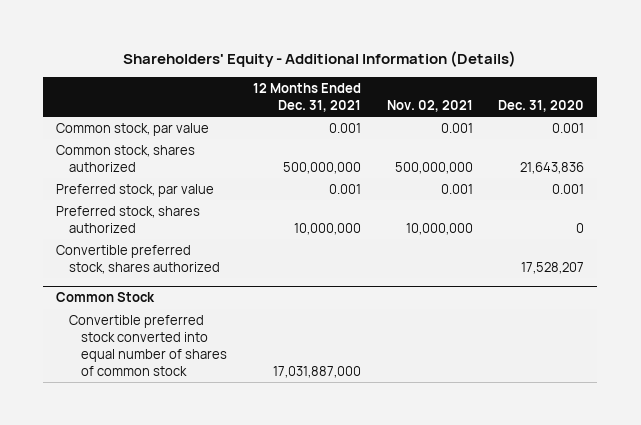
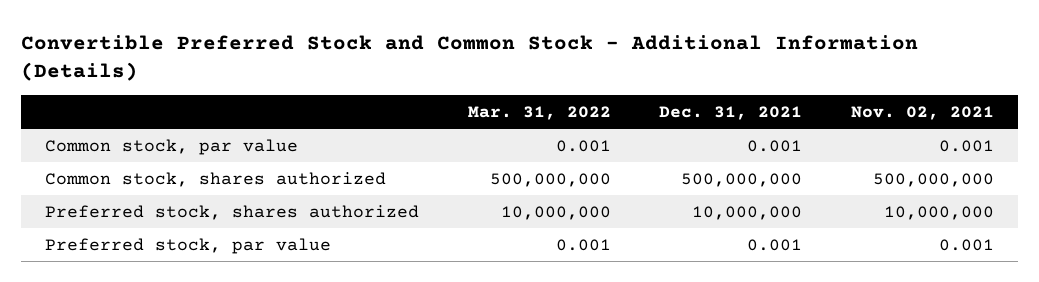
[123,50,517,67] Shareholders' Equity - Additional Information (Details) -> [21,35,919,82] Convertible Preferred Stock and Common Stock - Additional Information (Details)
[252,82,361,112] 12 Months Ended Dec. 31, 2021 -> none
[498,99,585,112] Dec. 31, 2020 -> none
none -> [467,105,611,120] Mar. 31, 2022
none -> [659,105,803,120] Dec. 31, 2021
[56,244,220,274] Convertible preferred stock, shares authorized -> none
[56,292,156,303] Common Stock -> none
[68,314,228,376] Convertible preferred stock converted into equal number of shares of common stock -> none
[56,183,215,197] Preferred stock, par value -> [45,237,332,254] Preferred stock, par value

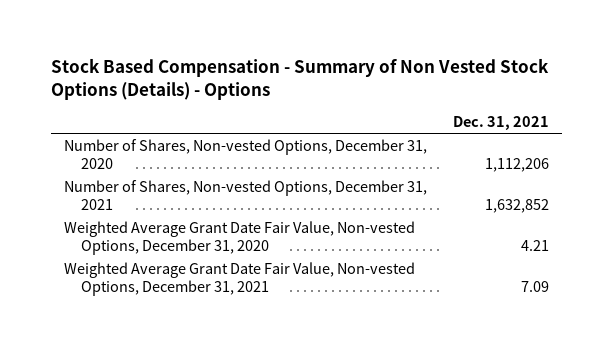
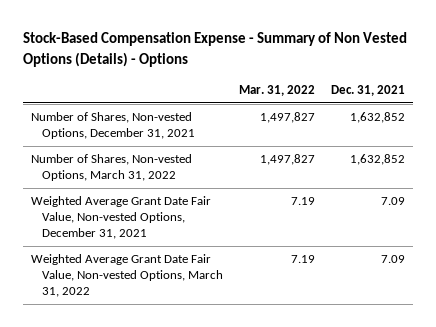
[50,58,549,101] Stock Based Compensation - Summary of Non Vested Stock Options (Details) - Options -> [22,32,407,67] Stock-Based Compensation Expense - Summary of Non Vested Options (Details) - Options
none -> [239,85,316,97] Mar. 31, 2022
[63,138,427,170] Number of Shares, Non-vested Options, December 31, 2020 -> none
[63,220,415,256] Weighted Average Grant Date Fair Value, Non-vested Options, December 31, 2020 -> none
none -> [30,154,192,182] Number of Shares, Non-vested Options, March 31, 2022
none -> [30,254,224,298] Weighted Average Grant Date Fair Value, Non-vested Options, March 31, 2022

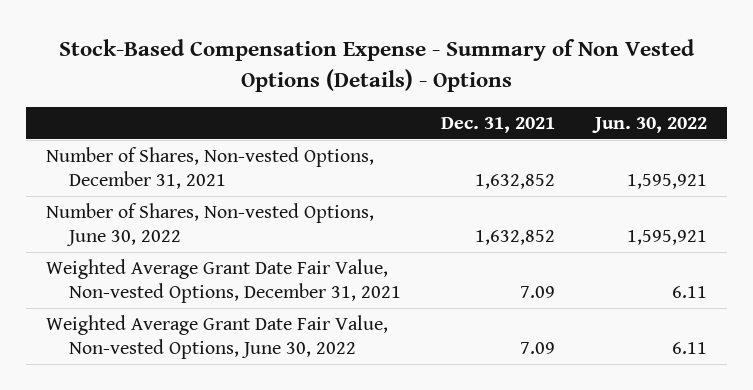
[239,85,316,97] Mar. 31, 2022 -> none
none -> [592,116,708,133] Jun. 30, 2022
[30,154,192,182] Number of Shares, Non-vested Options, March 31, 2022 -> [45,203,374,247] Number of Shares, Non-vested Options, June 30, 2022
[30,254,224,298] Weighted Average Grant Date Fair Value, Non-vested Options, March 31, 2022 -> [45,315,388,360] Weighted Average Grant Date Fair Value, Non-vested Options, June 30, 2022

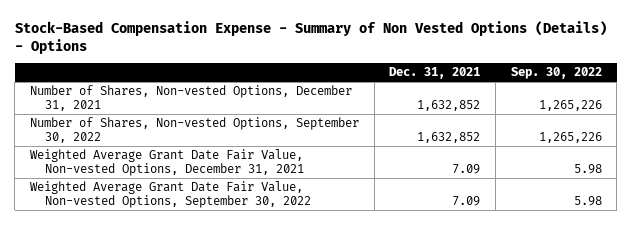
[592,116,708,133] Jun. 30, 2022 -> none
none -> [510,67,602,80] Sep. 30, 2022
[45,203,374,247] Number of Shares, Non-vested Options, June 30, 2022 -> [29,117,359,144] Number of Shares, Non-vested Options, September 30, 2022
[45,315,388,360] Weighted Average Grant Date Fair Value, Non-vested Options, June 30, 2022 -> [29,181,311,209] Weighted Average Grant Date Fair Value, Non-vested Options, September 30, 2022

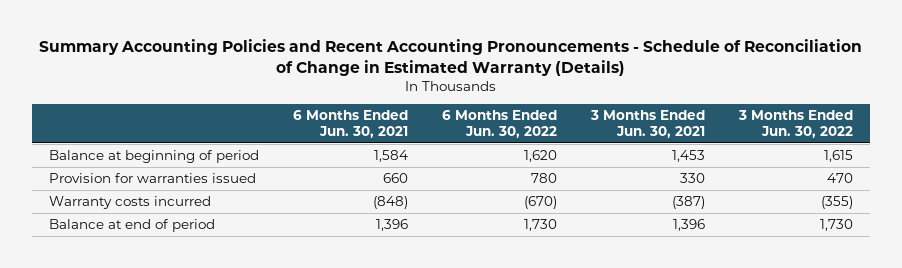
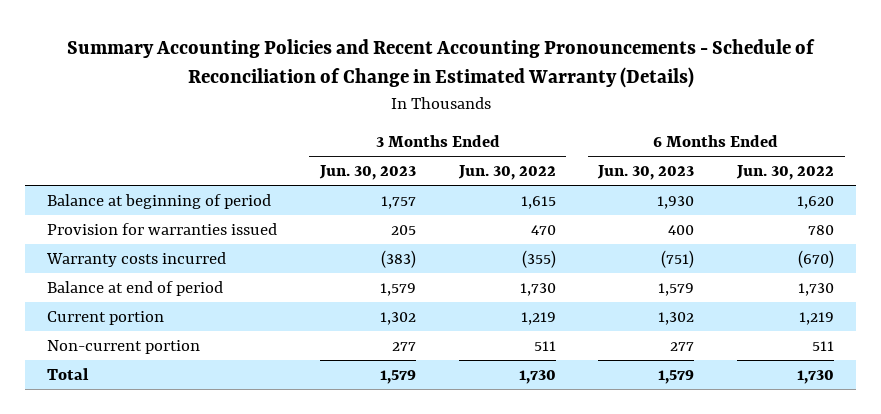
[292,110,408,138] 6 Months Ended Jun. 30, 2021 -> none
[590,110,706,138] 3 Months Ended Jun. 30, 2021 -> none
none -> [318,165,416,181] Jun. 30, 2023
none -> [597,165,695,181] Jun. 30, 2023
none -> [46,310,164,325] Current portion
none -> [46,339,200,354] Non-current portion
none -> [46,367,89,380] Total

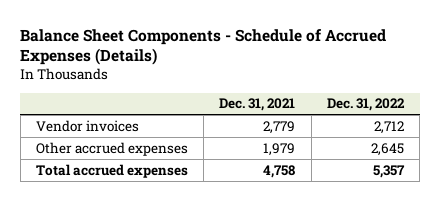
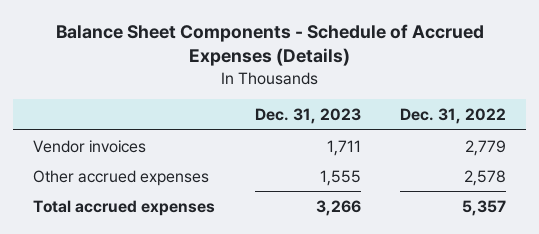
[219,98,296,112] Dec. 31, 2021 -> none
none -> [254,108,361,125] Dec. 31, 2023
[373,120,404,134] 2,712 -> [465,139,507,156] 2,779
[370,142,404,156] 2,645 -> [464,169,507,186] 2,578

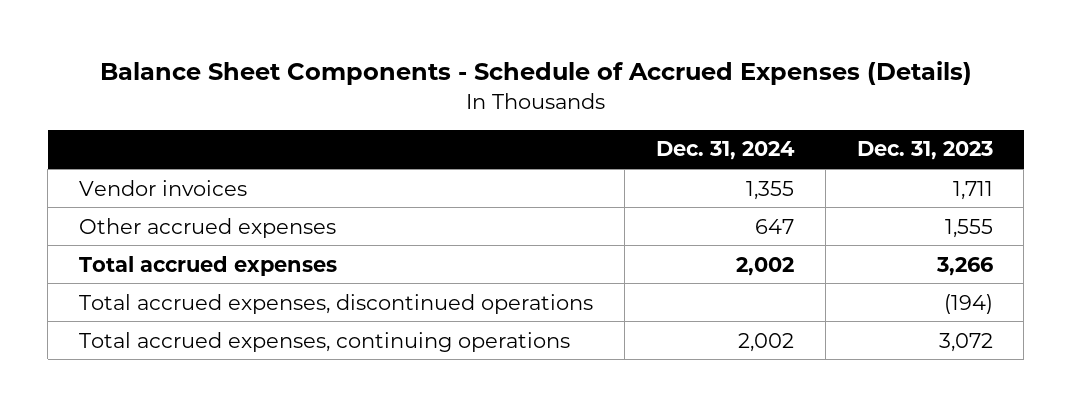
[400,108,507,125] Dec. 31, 2022 -> none
none -> [655,141,795,161] Dec. 31, 2024
none -> [79,293,594,314] Total accrued expenses, discontinued operations
none -> [79,331,571,352] Total accrued expenses, continuing operations

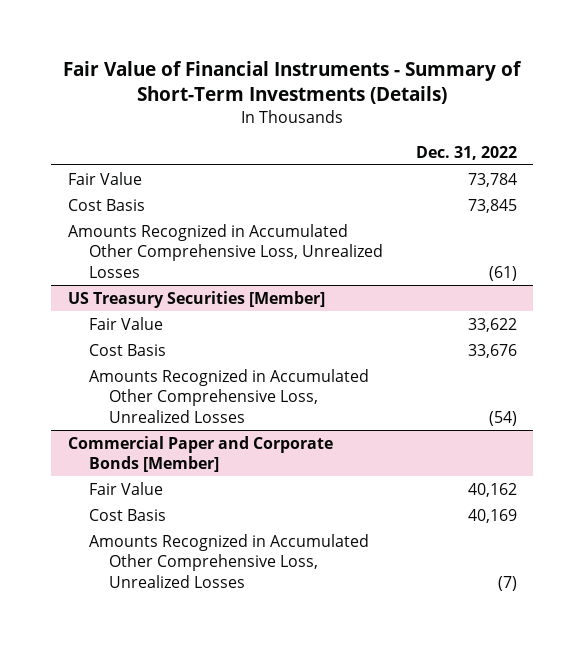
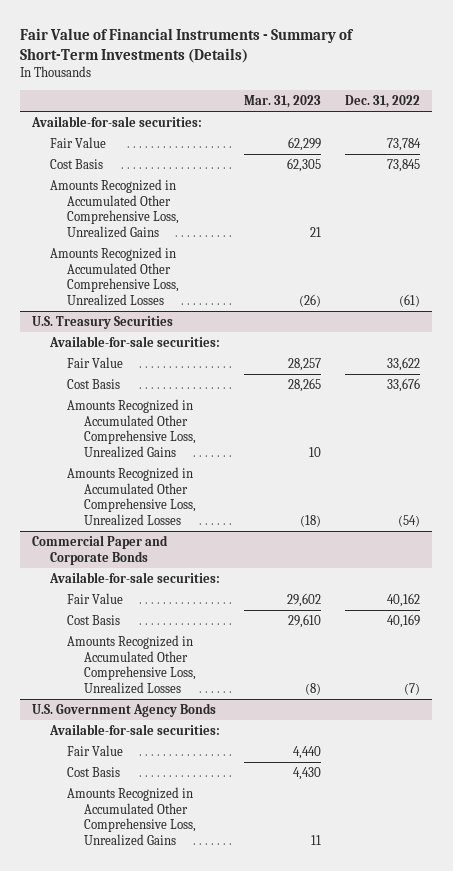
none -> [243,94,321,108] Mar. 31, 2023
none -> [31,115,203,127] Available-for-sale securities:
none -> [49,178,179,239] Amounts Recognized in Accumulated Other Comprehensive Loss, Unrealized Gains
[67,290,325,308] US Treasury Securities [Member] -> [32,315,174,329] U.S. Treasury Securities
none -> [48,335,220,347] Available-for-sale securities:
none -> [66,398,196,459] Amounts Recognized in Accumulated Other Comprehensive Loss, Unrealized Gains
[67,435,333,473] Commercial Paper and Corporate Bonds [Member] -> [32,534,169,565] Commercial Paper and Corporate Bonds
none -> [48,571,220,583] Available-for-sale securities:
none -> [32,702,217,717] U.S. Government Agency Bonds
none -> [48,723,220,735] Available-for-sale securities:
none -> [66,744,123,756] Fair Value
none -> [66,766,120,777] Cost Basis
none -> [66,786,196,847] Amounts Recognized in Accumulated Other Comprehensive Loss, Unrealized Gains

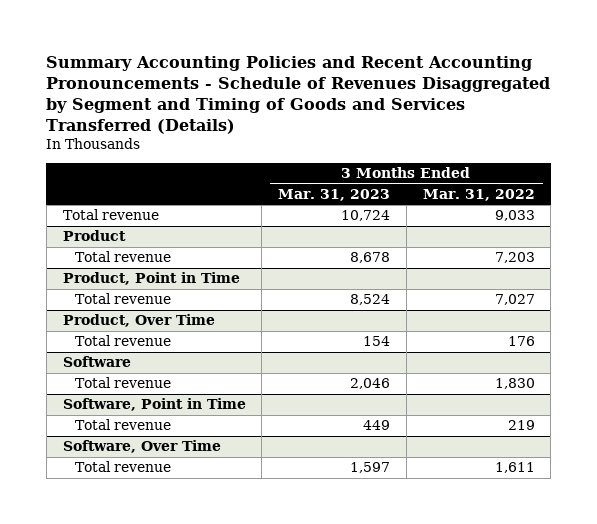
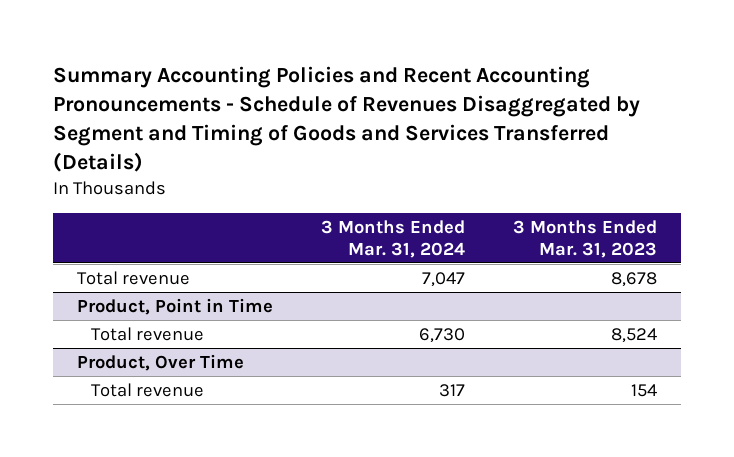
[422,189,535,202] Mar. 31, 2022 -> none
none -> [320,220,465,258] 3 Months Ended Mar. 31, 2024
[62,209,159,221] Total revenue -> none
[62,230,126,242] Product -> none
[62,356,131,368] Software -> none
[75,377,172,389] Total revenue -> none
[62,398,246,412] Software, Point in Time -> none
[75,419,172,431] Total revenue -> none
[62,440,221,454] Software, Over Time -> none
[75,461,172,473] Total revenue -> none

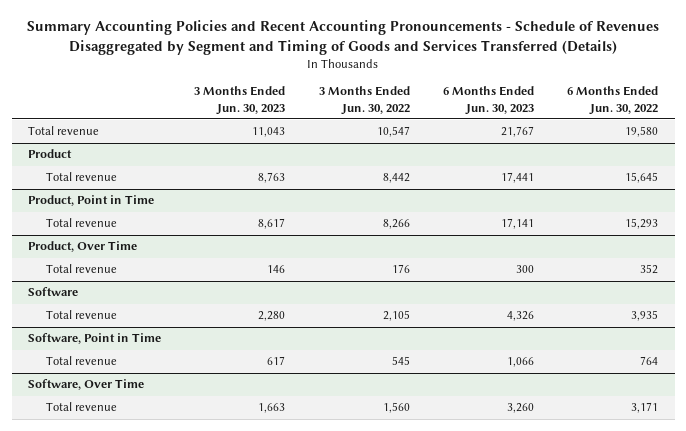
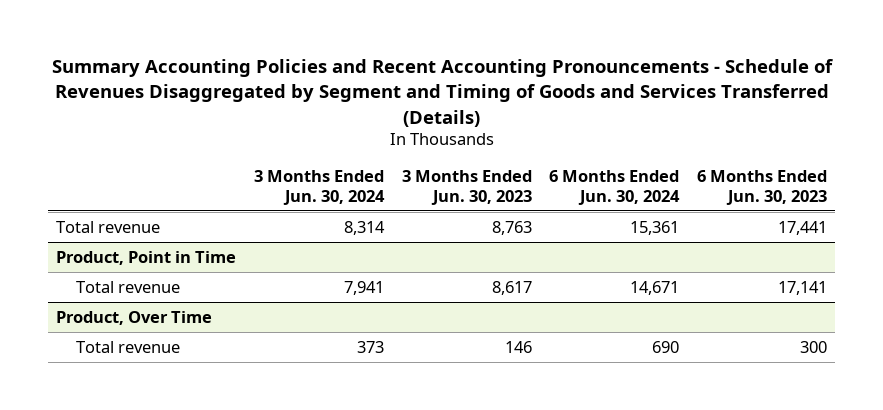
[318,86,410,115] 3 Months Ended Jun. 30, 2022 -> none
[567,86,659,115] 6 Months Ended Jun. 30, 2022 -> none
none -> [253,170,385,205] 3 Months Ended Jun. 30, 2024
none -> [549,170,681,205] 6 Months Ended Jun. 30, 2024
[28,126,100,136] Total revenue -> none
[28,149,73,159] Product -> none
[28,287,79,297] Software -> none
[46,310,118,320] Total revenue -> none
[28,333,162,345] Software, Point in Time -> none
[46,356,118,366] Total revenue -> none
[28,379,145,391] Software, Over Time -> none
[46,402,118,412] Total revenue -> none

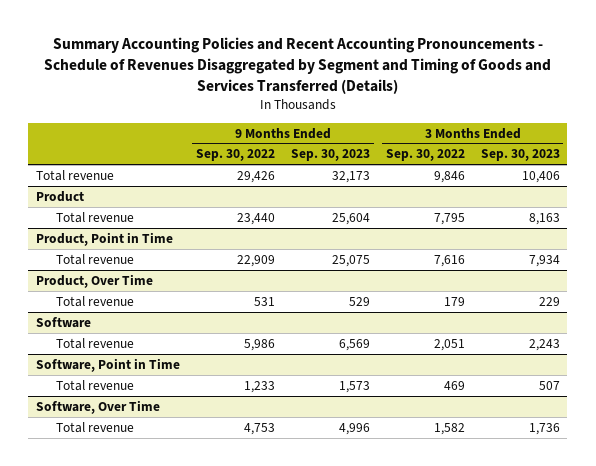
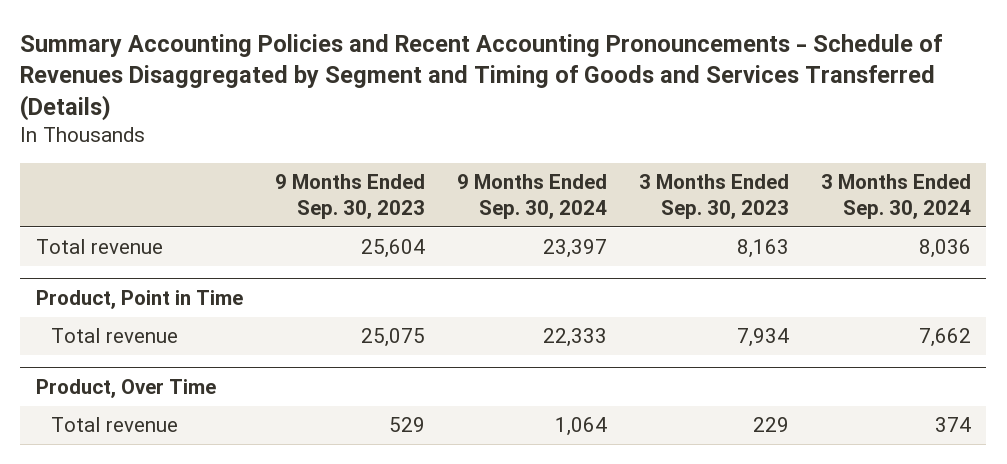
[196,149,276,162] Sep. 30, 2022 -> none
[385,149,465,162] Sep. 30, 2022 -> none
none -> [456,173,607,219] 9 Months Ended Sep. 30, 2024
none -> [820,173,971,219] 3 Months Ended Sep. 30, 2024
[36,169,115,181] Total revenue -> none
[36,190,85,202] Product -> none
[36,316,92,328] Software -> none
[55,337,134,349] Total revenue -> none
[36,357,181,372] Software, Point in Time -> none
[55,379,134,391] Total revenue -> none
[36,399,161,414] Software, Over Time -> none
[55,421,134,433] Total revenue -> none

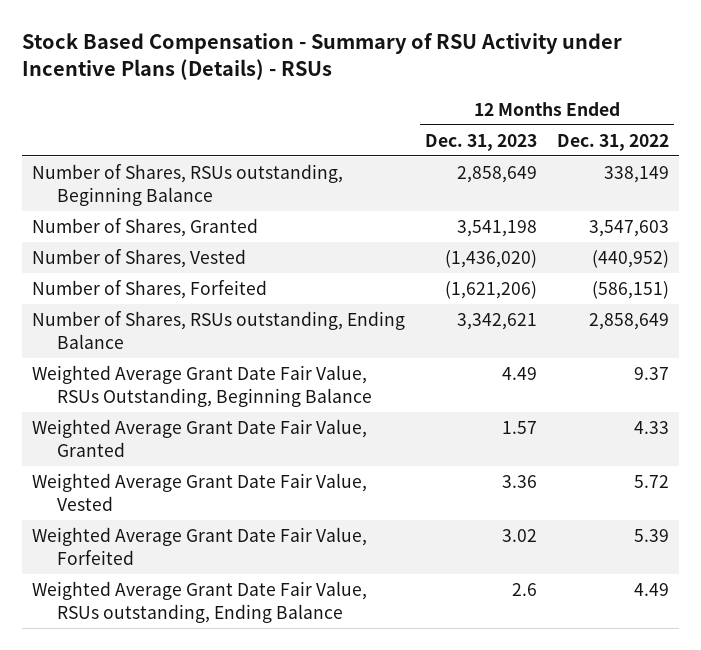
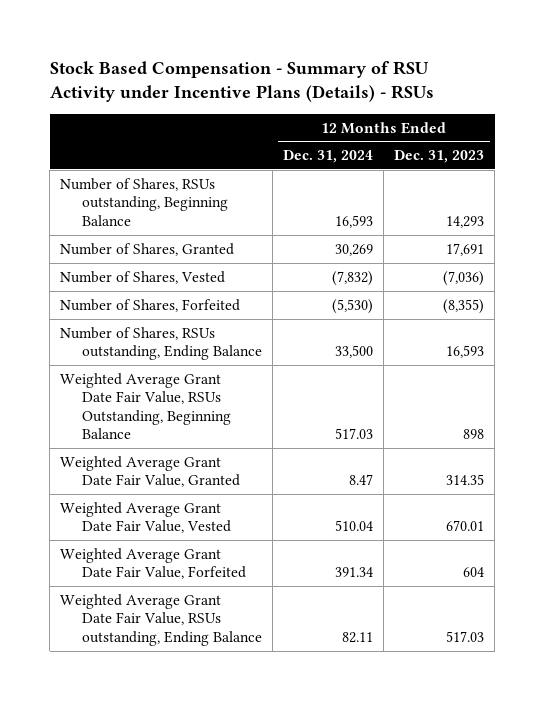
[557,133,670,151] Dec. 31, 2022 -> none
none -> [283,150,374,164] Dec. 31, 2024
[457,165,538,183] 2,858,649 -> [446,215,485,228] 14,293
[457,219,538,237] 3,541,198 -> [446,242,485,256] 17,691
[445,249,538,268] (1,436,020) -> [443,270,485,286] (7,036)
[445,280,538,299] (1,621,206) -> [443,298,485,314] (8,355)
[457,312,538,330] 3,342,621 -> [446,345,485,359] 16,593
[502,366,538,380] 4.49 -> [463,429,485,440] 898
[502,420,538,434] 1.57 -> [446,474,485,486] 314.35
[502,474,538,488] 3.36 -> [446,520,485,532] 670.01
[502,528,538,542] 3.02 -> [463,567,485,578] 604
[512,582,538,596] 2.6 -> [446,630,485,642] 517.03

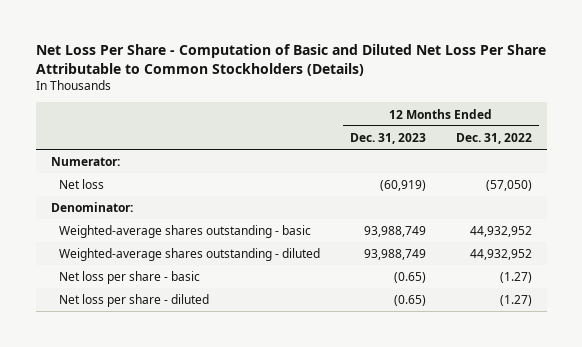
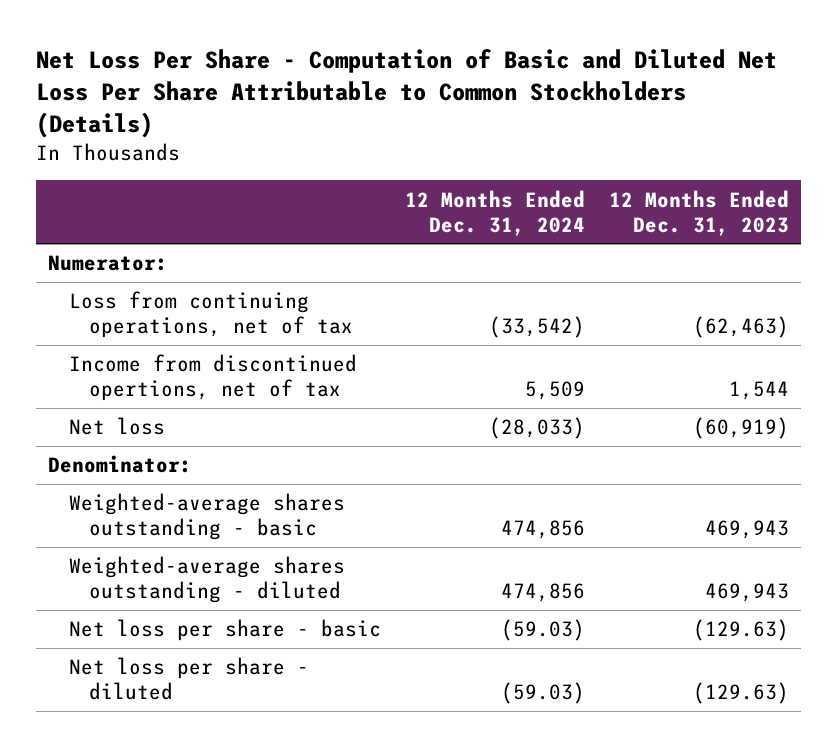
[455,132,532,144] Dec. 31, 2022 -> none
none -> [404,189,585,236] 12 Months Ended Dec. 31, 2024
none -> [68,291,354,339] Loss from continuing operations, net of tax
none -> [68,354,357,402] Income from discontinued opertions, net of tax
[364,226,427,238] 93,988,749 -> [704,520,789,540] 469,943
[364,249,427,261] 93,988,749 -> [704,583,789,603] 469,943
[394,272,427,284] (0.65) -> [692,619,789,642] (129.63)
[394,295,427,307] (0.65) -> [692,682,789,705] (129.63)

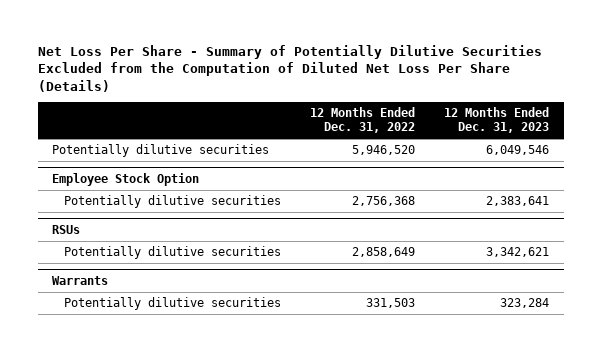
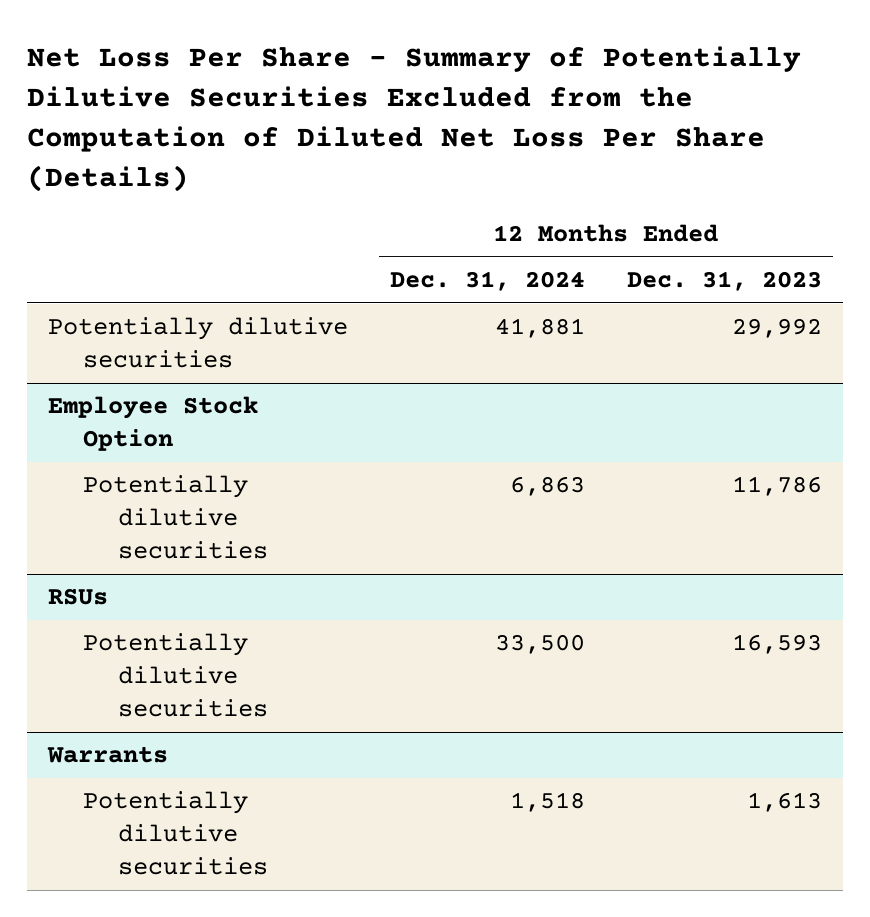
[310,107,416,134] 12 Months Ended Dec. 31, 2022 -> none
none -> [389,271,585,292] Dec. 31, 2024
[486,145,550,156] 6,049,546 -> [732,318,823,339] 29,992
[486,196,550,207] 2,383,641 -> [732,476,823,497] 11,786
[486,247,550,258] 3,342,621 -> [732,634,823,655] 16,593
[500,298,550,309] 323,284 -> [747,792,823,813] 1,613

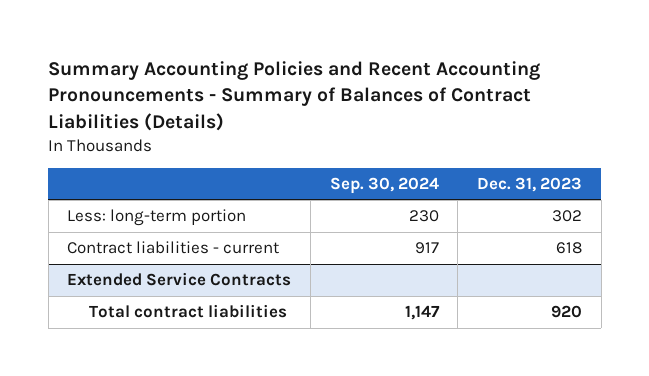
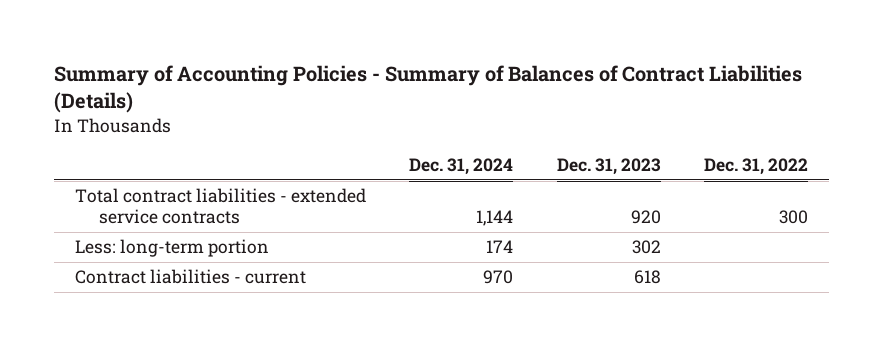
[48,60,541,131] Summary Accounting Policies and Recent Accounting Pronouncements - Summary of Balances of Contract Liabilities (Details) -> [53,65,802,114] Summary of Accounting Policies - Summary of Balances of Contract Liabilities (Details)
[329,176,439,194] Sep. 30, 2024 -> none
none -> [409,157,514,175] Dec. 31, 2024
none -> [703,157,808,175] Dec. 31, 2022
none -> [75,188,367,225] Total contract liabilities - extended service contracts
[67,272,292,287] Extended Service Contracts -> none
[89,304,288,319] Total contract liabilities -> none

